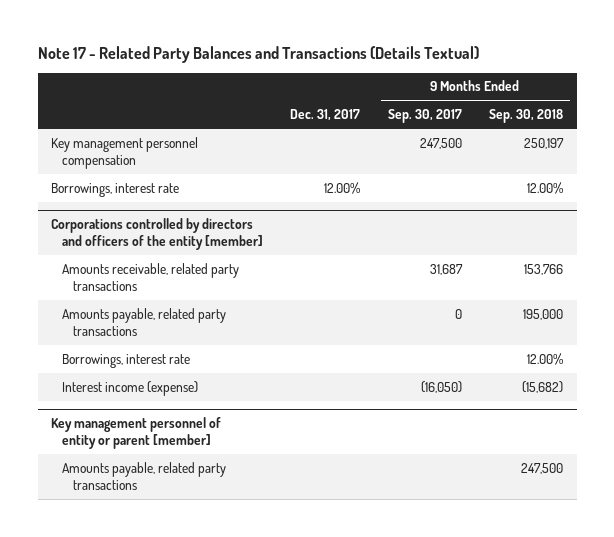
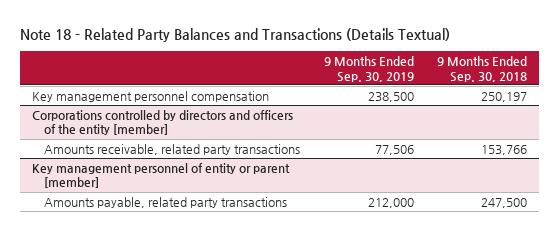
[37,45,479,63] Note 17 - Related Party Balances and Transactions (Details Textual) -> [20,28,451,43] Note 18 - Related Party Balances and Transactions (Details Textual)
[290,109,361,122] Dec. 31, 2017 -> none
[387,109,462,124] Sep. 30, 2017 -> none
none -> [323,56,414,82] 9 Months Ended Sep. 30, 2019
[51,182,180,197] Borrowings, interest rate -> none
[62,307,227,336] Amounts payable, related party transactions -> none
[62,353,191,368] Borrowings, interest rate -> none
[62,380,199,396] Interest income (expense) -> none

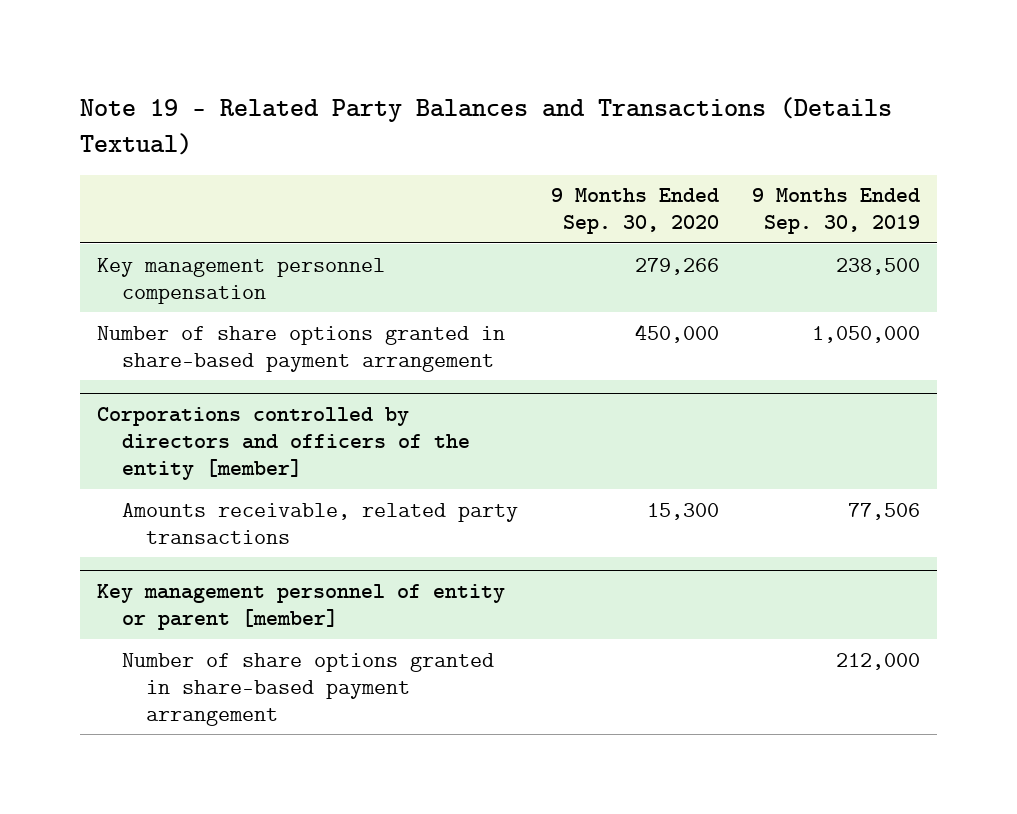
[20,28,451,43] Note 18 - Related Party Balances and Transactions (Details Textual) -> [80,96,893,155] Note 19 - Related Party Balances and Transactions (Details Textual)
[437,56,528,82] 9 Months Ended Sep. 30, 2018 -> none
none -> [550,188,719,235] 9 Months Ended Sep. 30, 2020
none -> [96,325,505,372] Number of share options granted in share-based payment arrangement
[44,196,288,208] Amounts payable, related party transactions -> [121,652,494,726] Number of share options granted in share-based payment arrangement

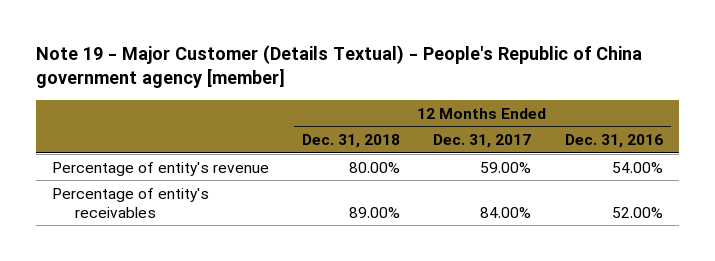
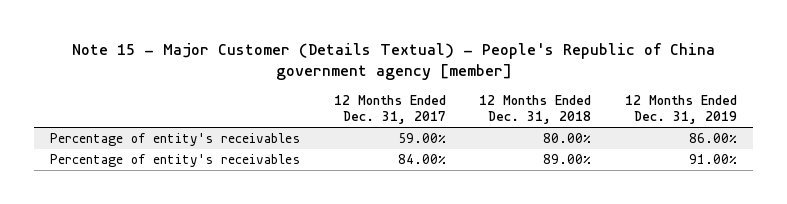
[35,45,642,89] Note 19 - Major Customer (Details Textual) - People's Republic of China government agency [member] -> [71,43,715,81] Note 15 - Major Customer (Details Textual) - People's Republic of China government agency [member]
[564,134,663,149] Dec. 31, 2016 -> none
none -> [624,95,737,125] 12 Months Ended Dec. 31, 2019
[52,161,270,176] Percentage of entity's revenue -> [50,133,301,147] Percentage of entity's receivables

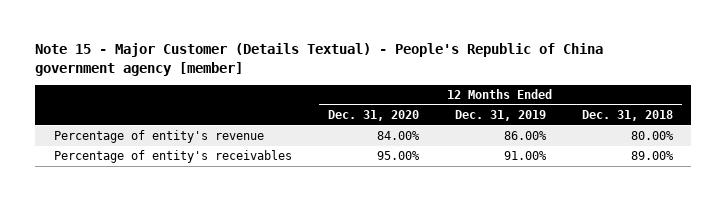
[333,95,446,125] 12 Months Ended Dec. 31, 2017 -> none
none -> [327,110,419,122] Dec. 31, 2020
[50,133,301,147] Percentage of entity's receivables -> [53,130,264,144] Percentage of entity's revenue

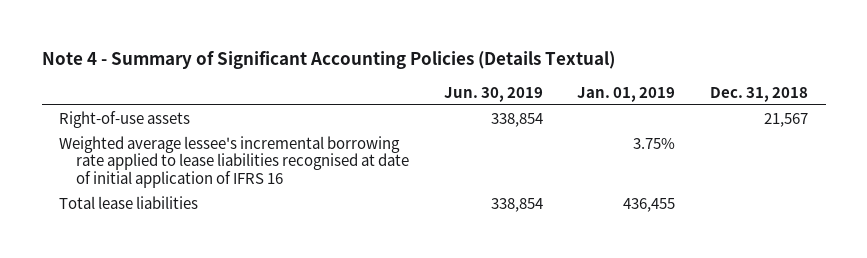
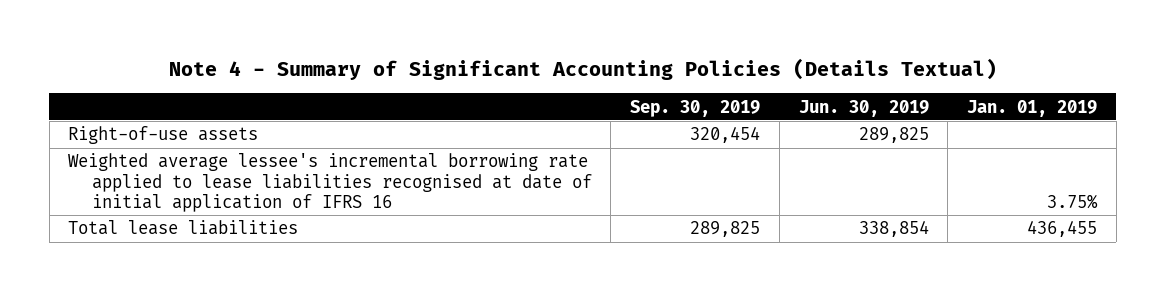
[710,86,809,102] Dec. 31, 2018 -> none
none -> [630,99,761,117] Sep. 30, 2019
[490,113,543,128] 338,854 -> [858,127,929,144] 289,825

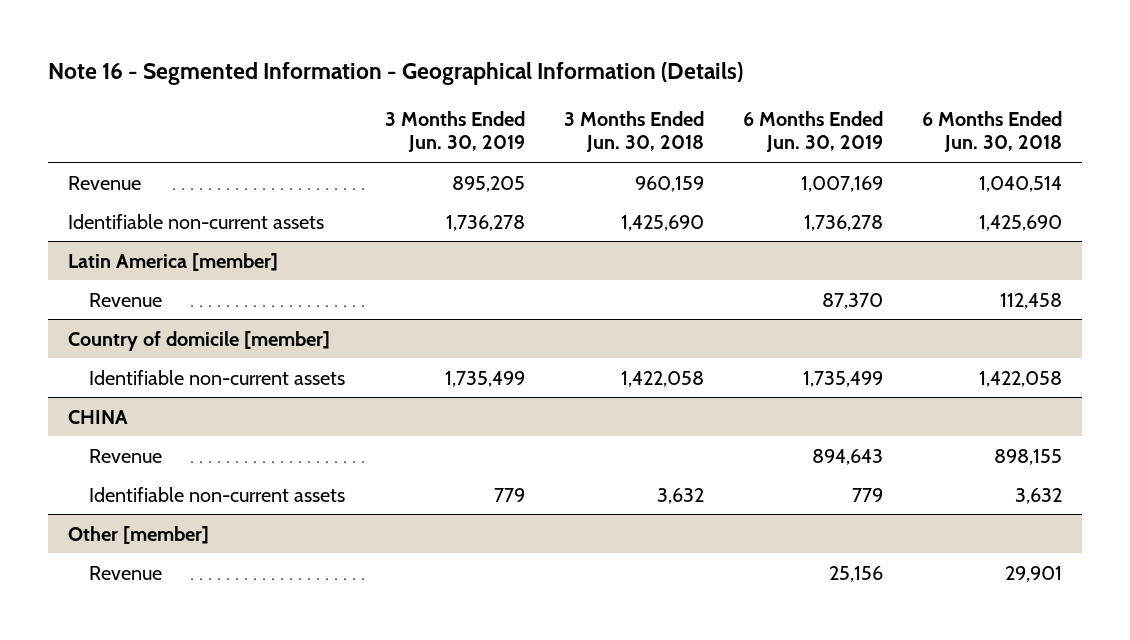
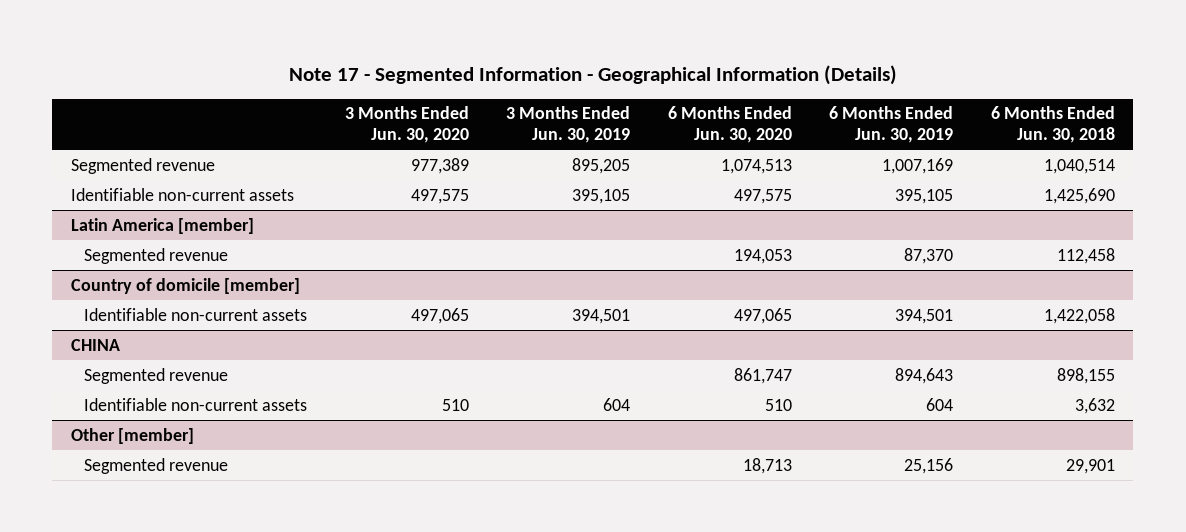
[48,62,744,86] Note 16 - Segmented Information - Geographical Information (Details) -> [288,64,897,85] Note 17 - Segmented Information - Geographical Information (Details)
[563,110,704,153] 3 Months Ended Jun. 30, 2018 -> none
none -> [344,106,469,144] 3 Months Ended Jun. 30, 2020
none -> [667,106,792,144] 6 Months Ended Jun. 30, 2020
[67,175,141,190] Revenue -> [71,157,216,174] Segmented revenue
[445,214,525,231] 1,736,278 -> [572,188,631,204] 395,105
[804,214,884,231] 1,736,278 -> [895,188,954,204] 395,105
[89,292,163,307] Revenue -> [84,247,229,264] Segmented revenue
[444,370,525,387] 1,735,499 -> [572,308,631,324] 394,501
[803,370,884,387] 1,735,499 -> [895,308,954,324] 394,501
[89,448,163,463] Revenue -> [84,367,229,384] Segmented revenue
[493,487,525,502] 779 -> [603,397,631,411] 604
[852,487,884,502] 779 -> [926,397,954,411] 604
[89,565,163,580] Revenue -> [84,457,229,474] Segmented revenue

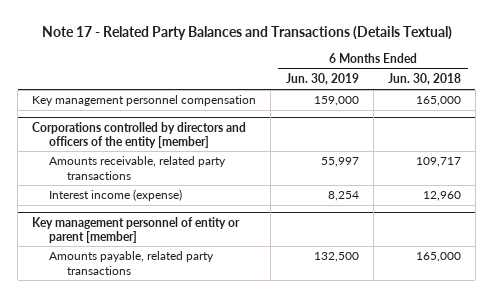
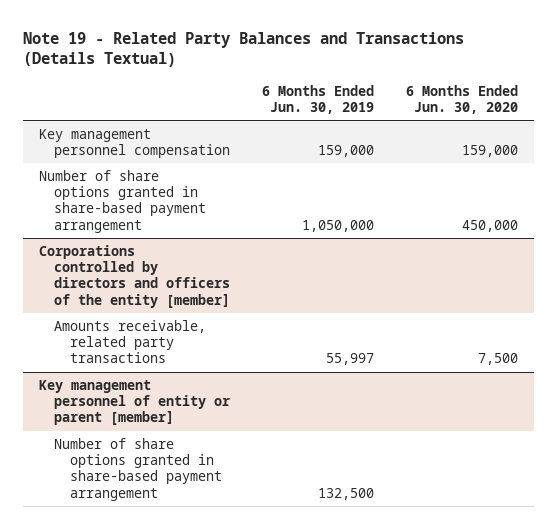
[41,25,452,40] Note 17 - Related Party Balances and Transactions (Details Textual) -> [22,31,464,68] Note 19 - Related Party Balances and Transactions (Details Textual)
[387,73,461,86] Jun. 30, 2018 -> none
none -> [406,84,519,114] 6 Months Ended Jun. 30, 2020
none -> [38,169,207,233] Number of share options granted in share-based payment arrangement
[49,189,183,202] Interest income (expense) -> none
[49,251,215,275] Amounts payable, related party transactions -> [54,437,222,501] Number of share options granted in share-based payment arrangement

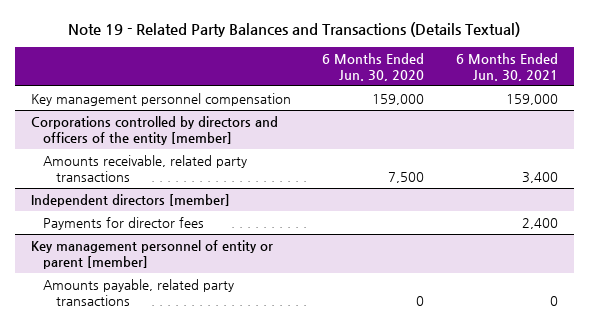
[262,84,375,114] 6 Months Ended Jun. 30, 2019 -> none
none -> [456,52,559,81] 6 Months Ended Jun. 30, 2021
[38,169,207,233] Number of share options granted in share-based payment arrangement -> none
none -> [30,193,230,207] Independent directors [member]
none -> [43,216,205,230] Payments for director fees
[54,437,222,501] Number of share options granted in share-based payment arrangement -> none
none -> [43,278,235,306] Amounts payable, related party transactions

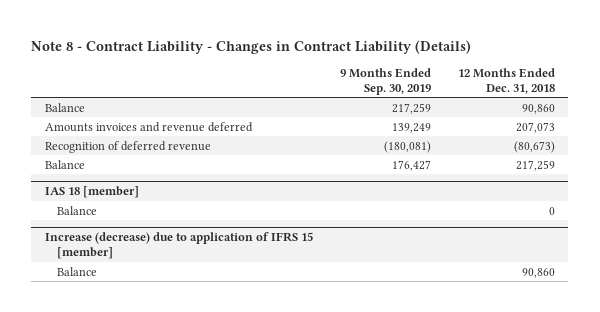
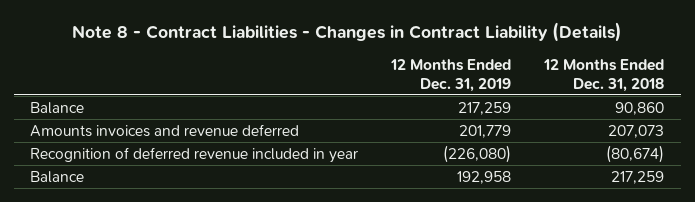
[31,39,472,54] Note 8 - Contract Liability - Changes in Contract Liability (Details) -> [72,21,623,42] Note 8 - Contract Liabilities - Changes in Contract Liability (Details)
[339,68,431,95] 9 Months Ended Sep. 30, 2019 -> none
none -> [390,58,512,92] 12 Months Ended Dec. 31, 2019
[44,140,211,153] Recognition of deferred revenue -> [30,146,359,163] Recognition of deferred revenue included in year
[513,140,555,153] (80,673) -> [606,144,665,163] (80,674)
[44,186,139,199] IAS 18 [member] -> none
[57,205,98,215] Balance -> none
[44,232,313,260] Increase (decrease) due to application of IFRS 15 [member] -> none
[57,266,98,276] Balance -> none

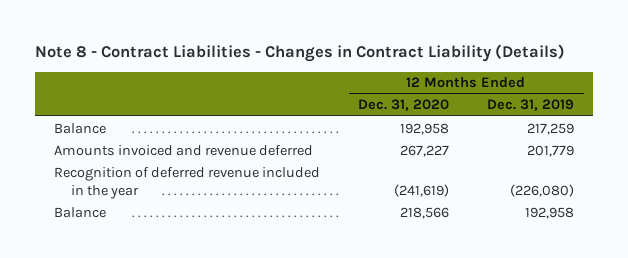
[543,58,665,92] 12 Months Ended Dec. 31, 2018 -> none
none -> [358,99,450,112] Dec. 31, 2020
[30,123,300,137] Amounts invoices and revenue deferred -> [54,144,314,156] Amounts invoiced and revenue deferred
[30,146,359,163] Recognition of deferred revenue included in year -> [54,166,321,199] Recognition of deferred revenue included in the year

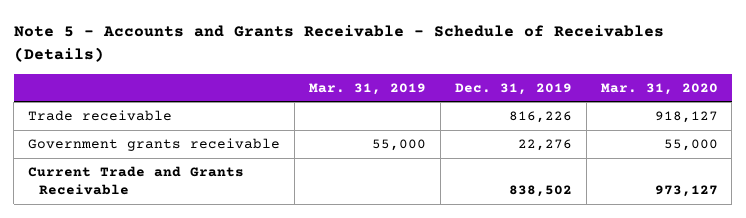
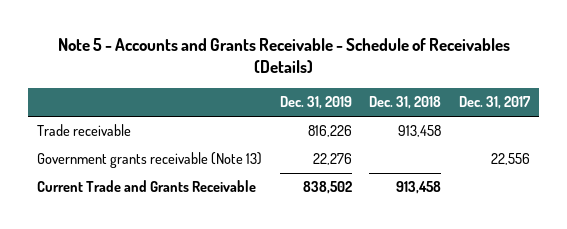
[309,82,427,95] Mar. 31, 2019 -> none
[600,82,718,95] Mar. 31, 2020 -> none
none -> [369,96,442,110] Dec. 31, 2018
none -> [459,96,532,110] Dec. 31, 2017
[28,138,281,152] Government grants receivable -> [36,152,262,169] Government grants receivable (Note 13)

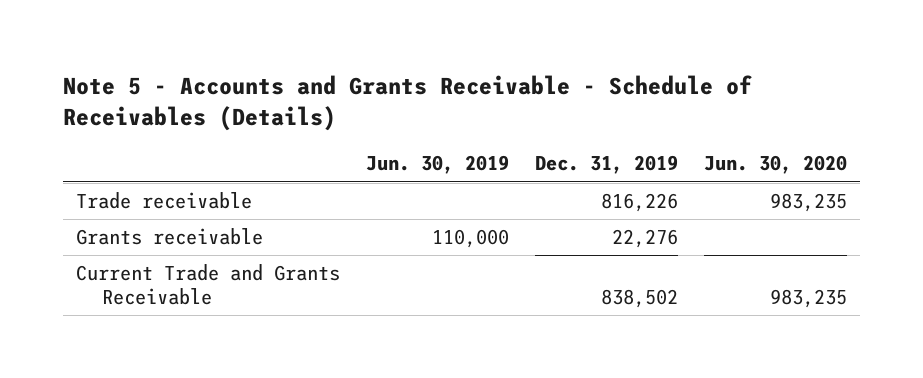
[369,96,442,110] Dec. 31, 2018 -> none
[459,96,532,110] Dec. 31, 2017 -> none
none -> [366,155,510,175] Jun. 30, 2019
none -> [703,155,847,175] Jun. 30, 2020
[36,152,262,169] Government grants receivable (Note 13) -> [76,228,264,246] Grants receivable

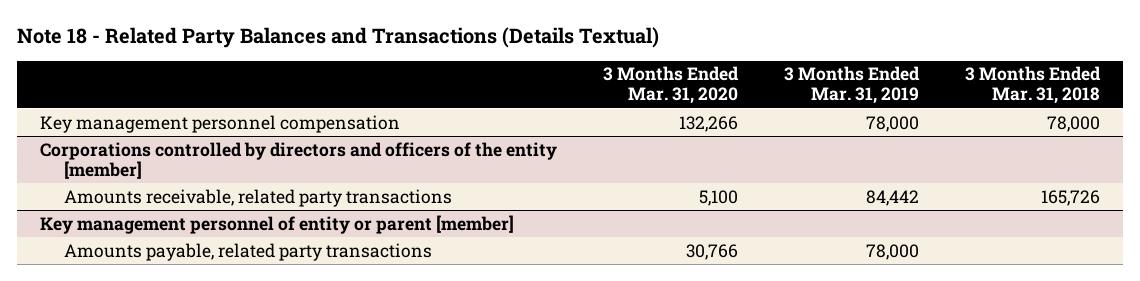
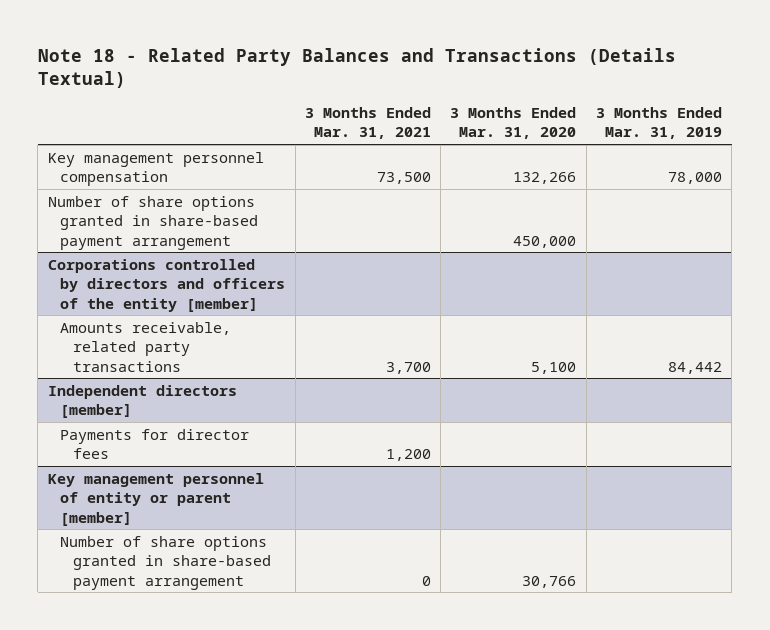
[965,66,1102,105] 3 Months Ended Mar. 31, 2018 -> none
none -> [304,106,431,140] 3 Months Ended Mar. 31, 2021
none -> [47,195,259,250] Number of share options granted in share-based payment arrangement
none -> [47,384,237,419] Independent directors [member]
none -> [60,428,250,460] Payments for director fees
[63,242,432,261] Amounts payable, related party transactions -> none
none -> [60,535,271,590] Number of share options granted in share-based payment arrangement

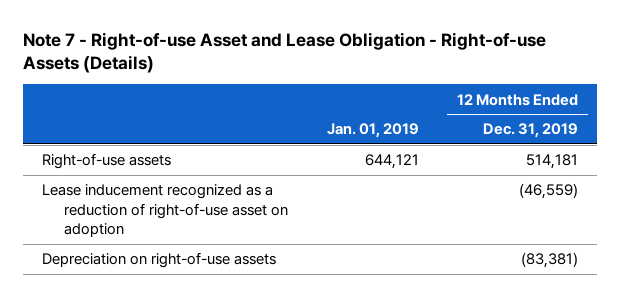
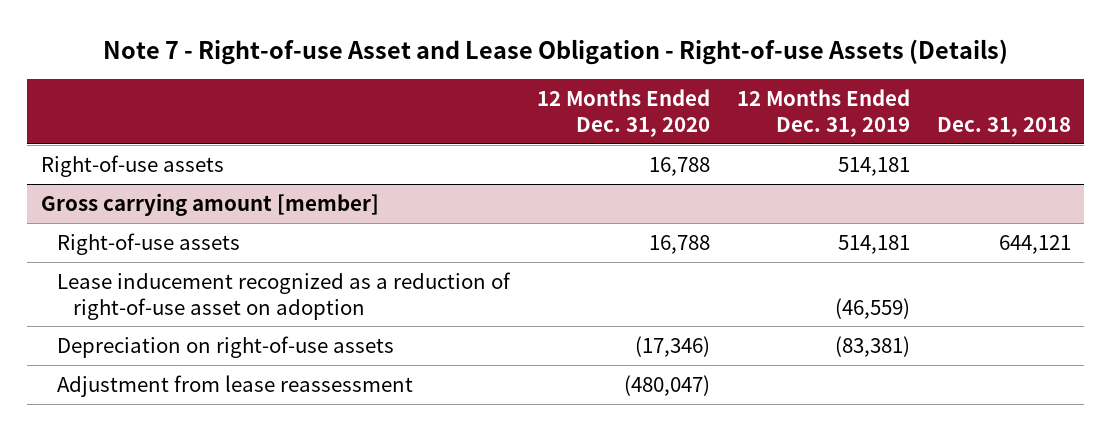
[326,123,419,139] Jan. 01, 2019 -> none
none -> [536,89,710,137] 12 Months Ended Dec. 31, 2020
none -> [936,116,1071,137] Dec. 31, 2018
none -> [40,192,379,216] Gross carrying amount [member]
none -> [56,232,240,255] Right-of-use assets
none -> [56,374,413,397] Adjustment from lease reassessment

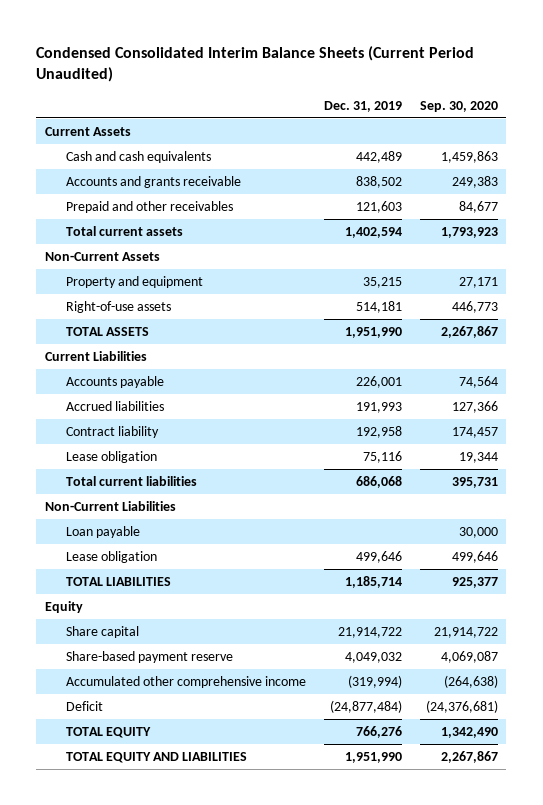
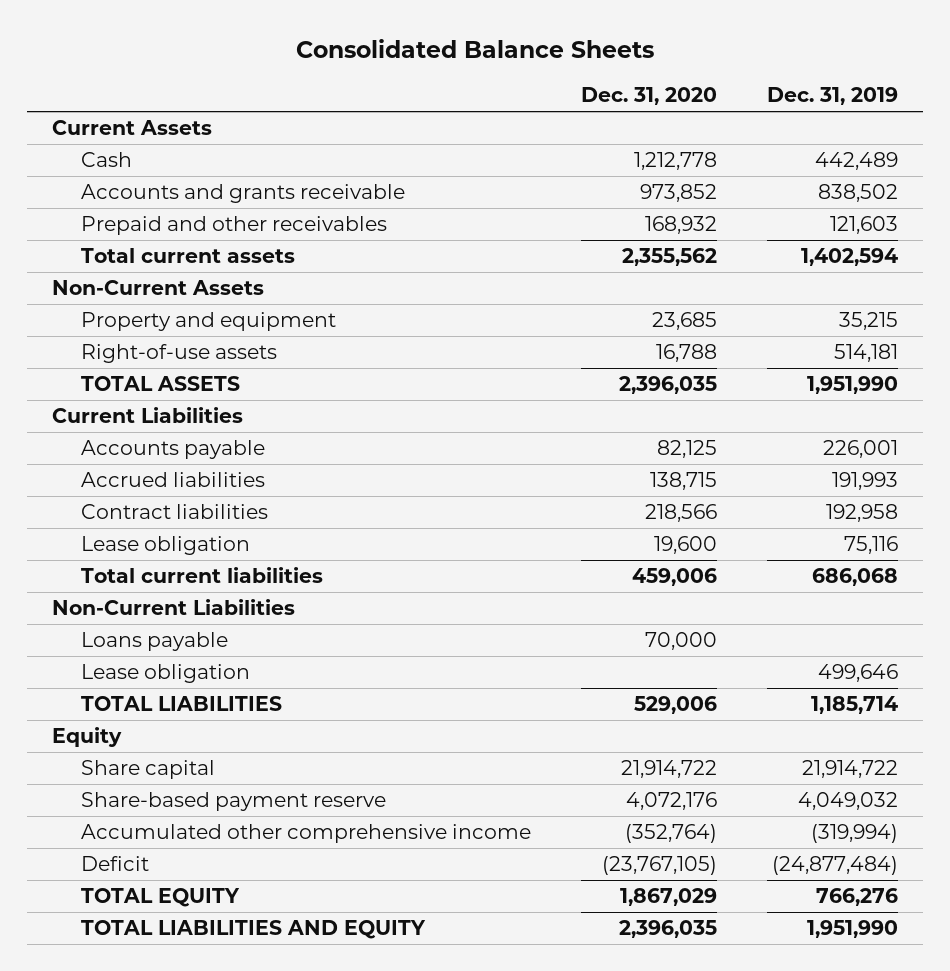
[36,45,475,82] Condensed Consolidated Interim Balance Sheets (Current Period Unaudited) -> [295,39,654,59] Consolidated Balance Sheets
[419,100,498,112] Sep. 30, 2020 -> none
none -> [580,87,717,106] Dec. 31, 2020
[66,151,212,164] Cash and cash equivalents -> [80,152,132,168] Cash
[66,426,160,439] Contract liability -> [80,504,268,520] Contract liabilities
[66,526,141,539] Loan payable -> [80,632,228,652] Loans payable
[66,752,248,764] TOTAL EQUITY AND LIABILITIES -> [80,920,426,940] TOTAL LIABILITIES AND EQUITY

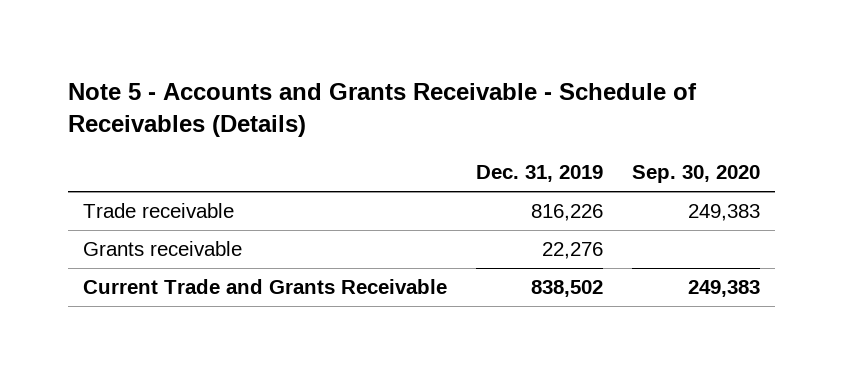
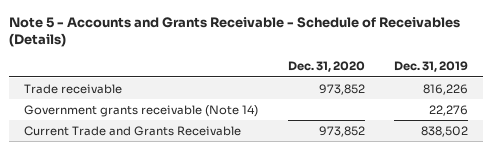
[632,165,761,184] Sep. 30, 2020 -> none
none -> [287,61,365,73] Dec. 31, 2020
[82,241,242,257] Grants receivable -> [24,104,259,117] Government grants receivable (Note 14)

